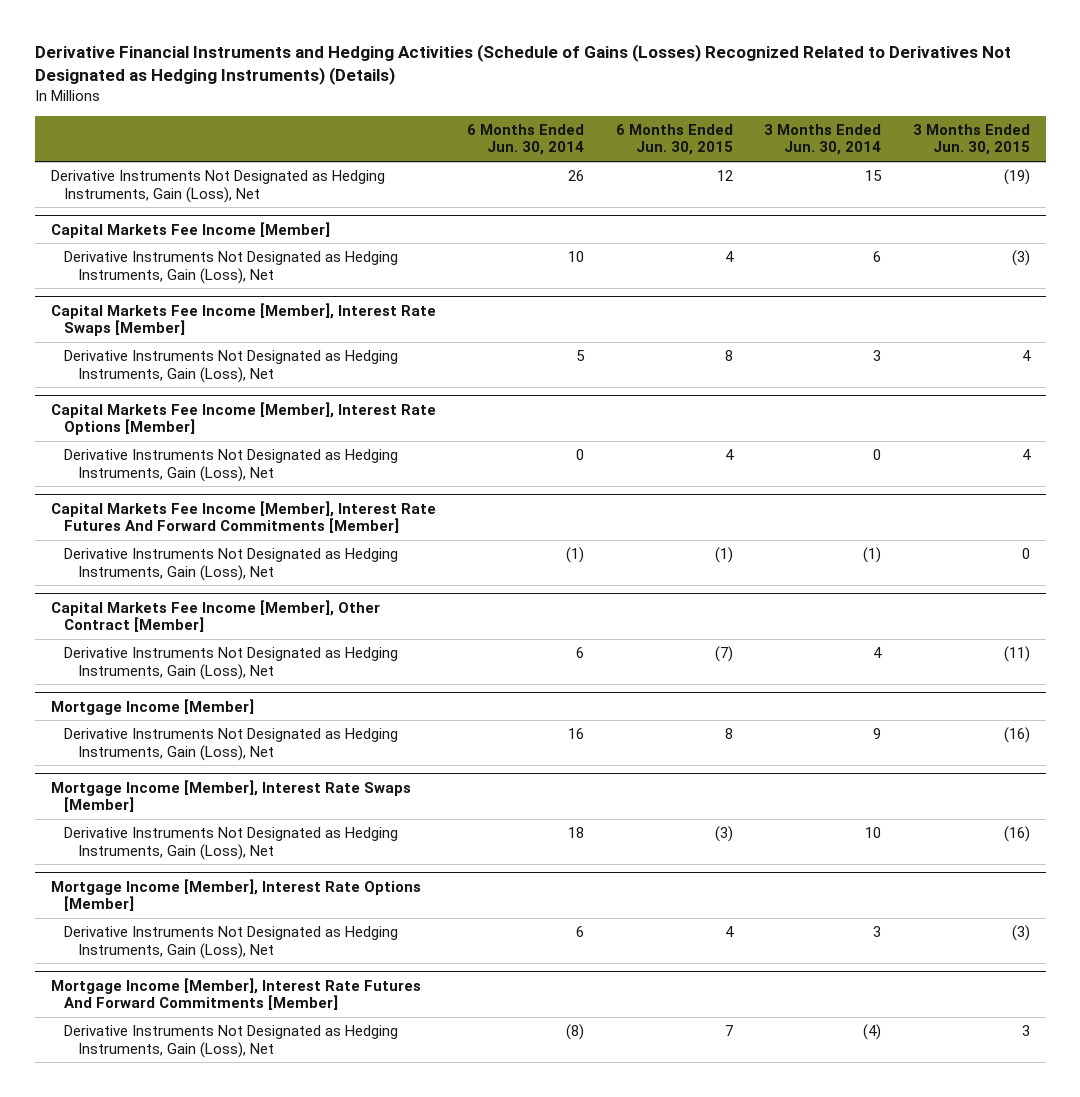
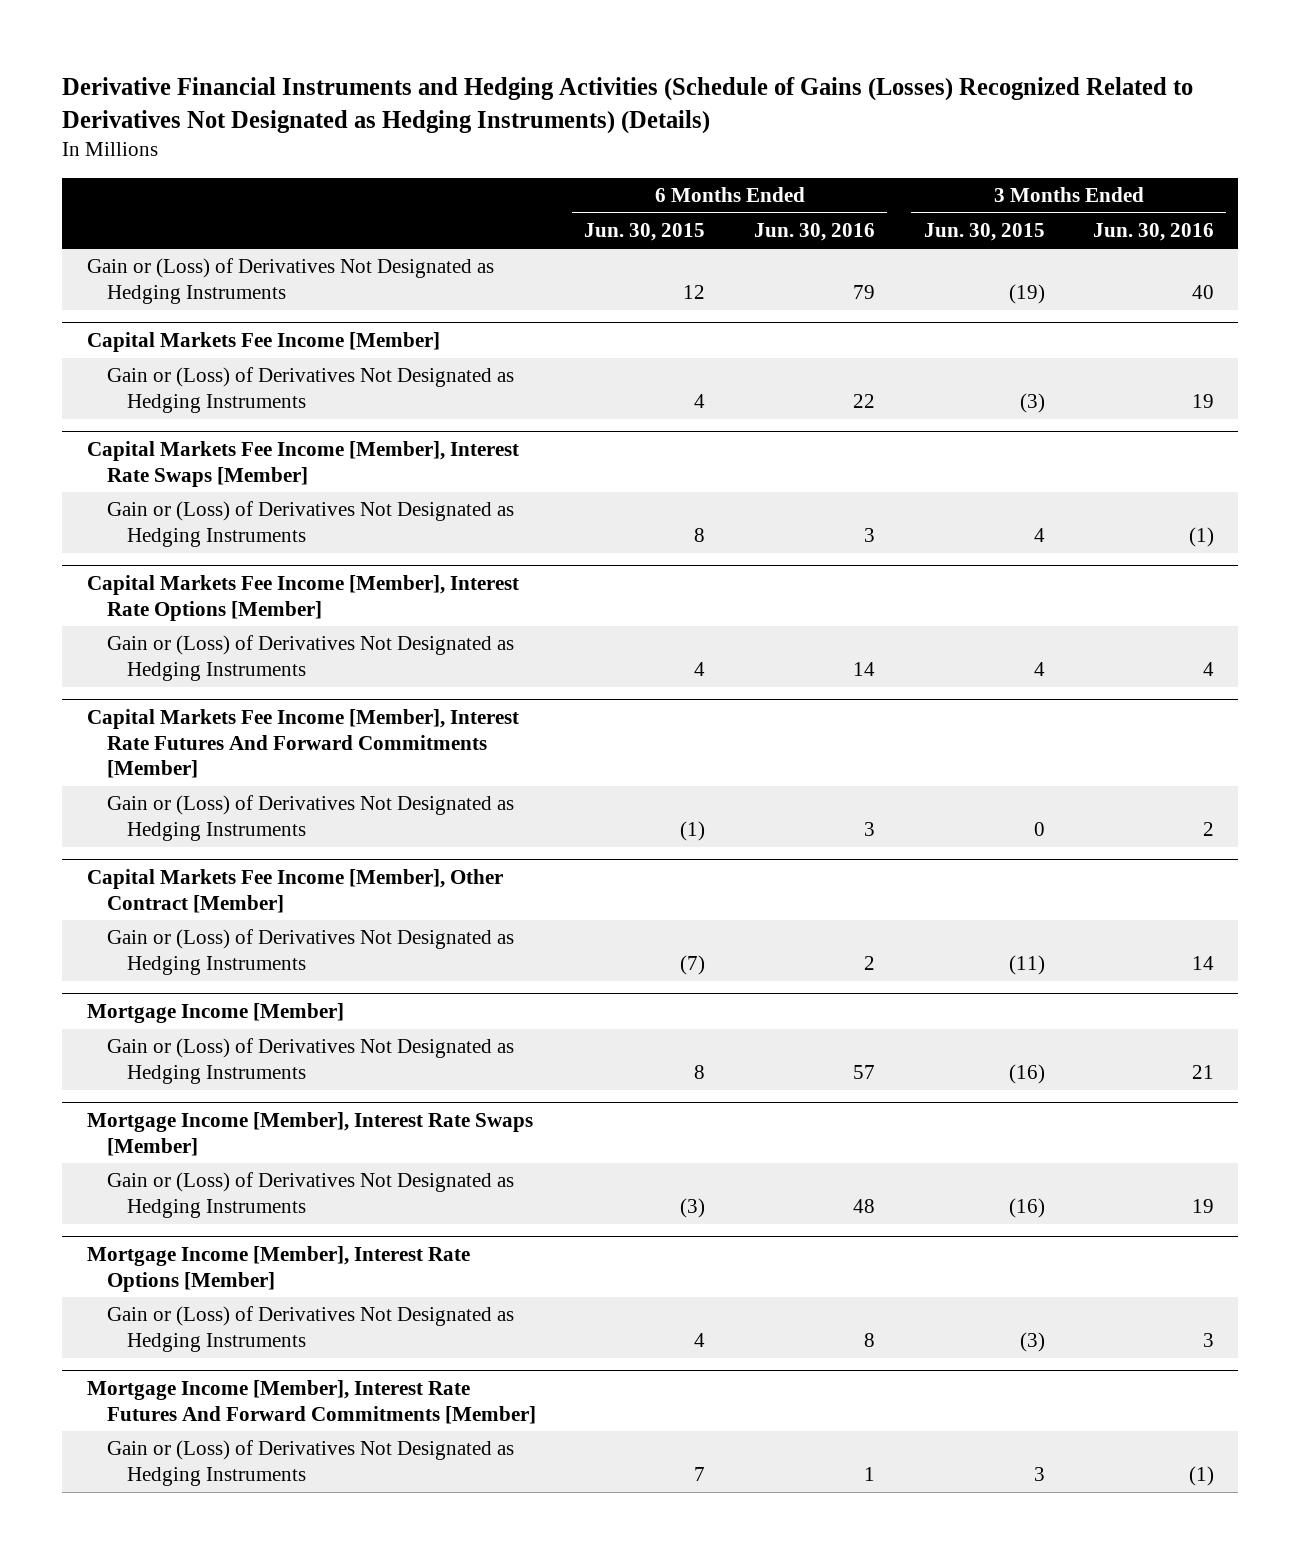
[467,124,585,156] 6 Months Ended Jun. 30, 2014 -> none
[764,124,882,156] 3 Months Ended Jun. 30, 2014 -> none
none -> [754,223,876,242] Jun. 30, 2016
none -> [1093,223,1215,242] Jun. 30, 2016
[50,170,385,203] Derivative Instruments Not Designated as Hedging Instruments, Gain (Loss), Net -> [86,258,494,304] Gain or (Loss) of Derivatives Not Designated as Hedging Instruments
[64,251,399,284] Derivative Instruments Not Designated as Hedging Instruments, Gain (Loss), Net -> [106,367,514,413] Gain or (Loss) of Derivatives Not Designated as Hedging Instruments
[64,350,399,383] Derivative Instruments Not Designated as Hedging Instruments, Gain (Loss), Net -> [106,501,514,547] Gain or (Loss) of Derivatives Not Designated as Hedging Instruments
[64,449,399,482] Derivative Instruments Not Designated as Hedging Instruments, Gain (Loss), Net -> [106,635,514,681] Gain or (Loss) of Derivatives Not Designated as Hedging Instruments
[64,548,399,581] Derivative Instruments Not Designated as Hedging Instruments, Gain (Loss), Net -> [106,795,514,841] Gain or (Loss) of Derivatives Not Designated as Hedging Instruments
[64,647,399,680] Derivative Instruments Not Designated as Hedging Instruments, Gain (Loss), Net -> [106,929,514,975] Gain or (Loss) of Derivatives Not Designated as Hedging Instruments
[64,728,399,761] Derivative Instruments Not Designated as Hedging Instruments, Gain (Loss), Net -> [106,1038,514,1084] Gain or (Loss) of Derivatives Not Designated as Hedging Instruments
[64,827,399,860] Derivative Instruments Not Designated as Hedging Instruments, Gain (Loss), Net -> [106,1172,514,1218] Gain or (Loss) of Derivatives Not Designated as Hedging Instruments
[64,926,399,959] Derivative Instruments Not Designated as Hedging Instruments, Gain (Loss), Net -> [106,1306,514,1352] Gain or (Loss) of Derivatives Not Designated as Hedging Instruments
[64,1025,399,1058] Derivative Instruments Not Designated as Hedging Instruments, Gain (Loss), Net -> [106,1440,514,1486] Gain or (Loss) of Derivatives Not Designated as Hedging Instruments

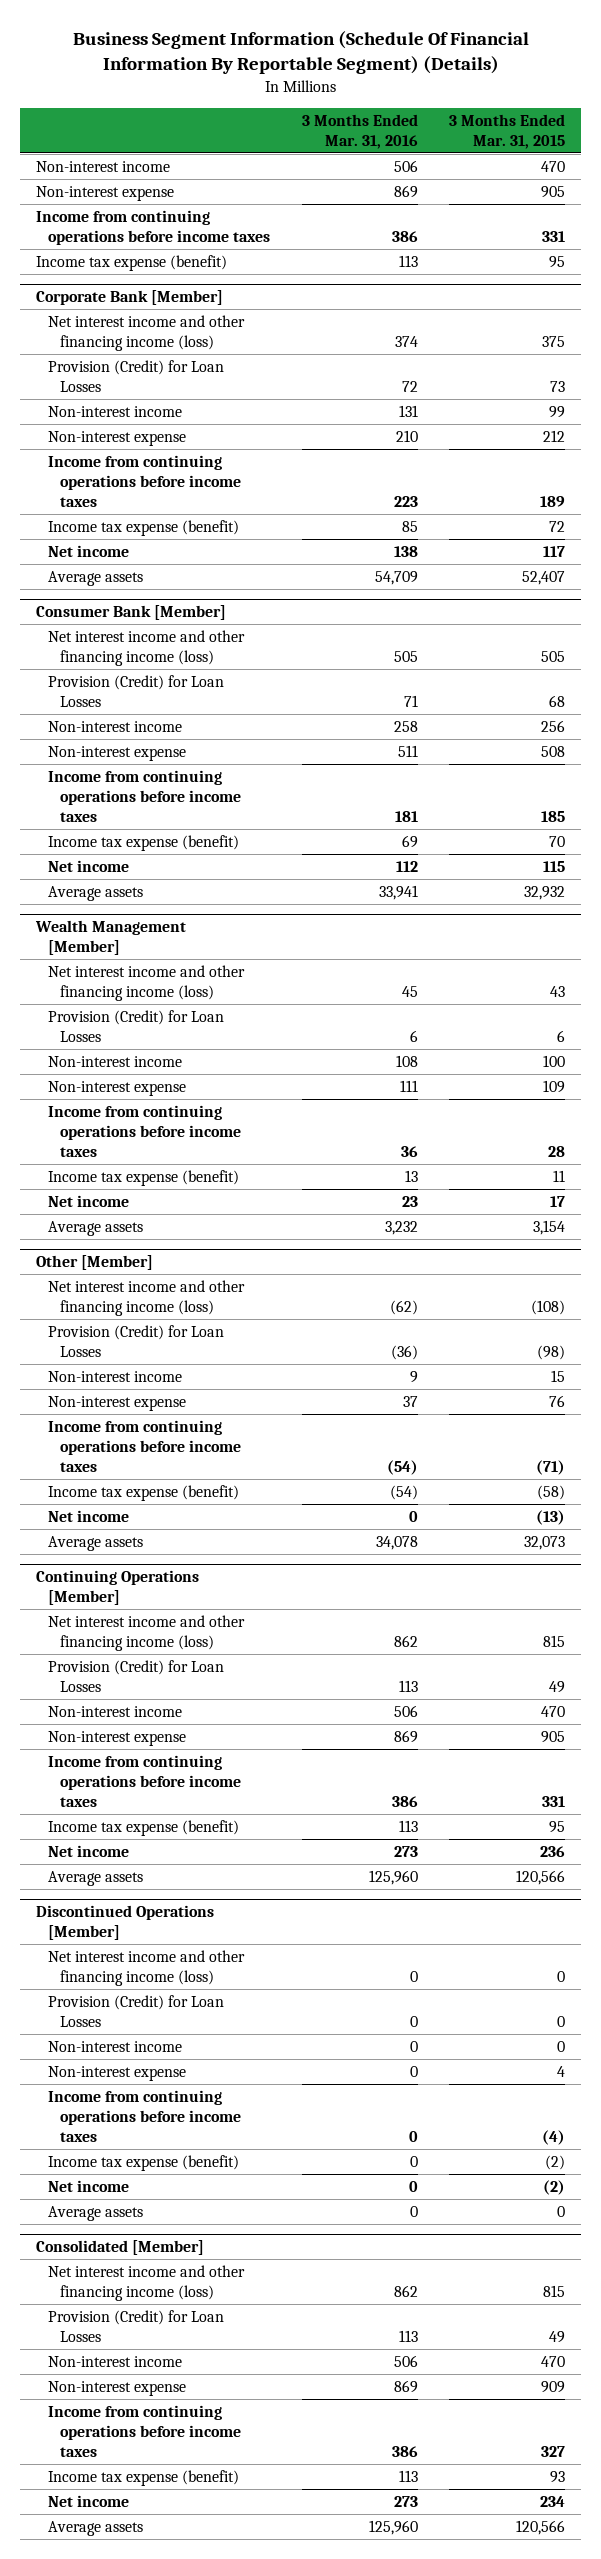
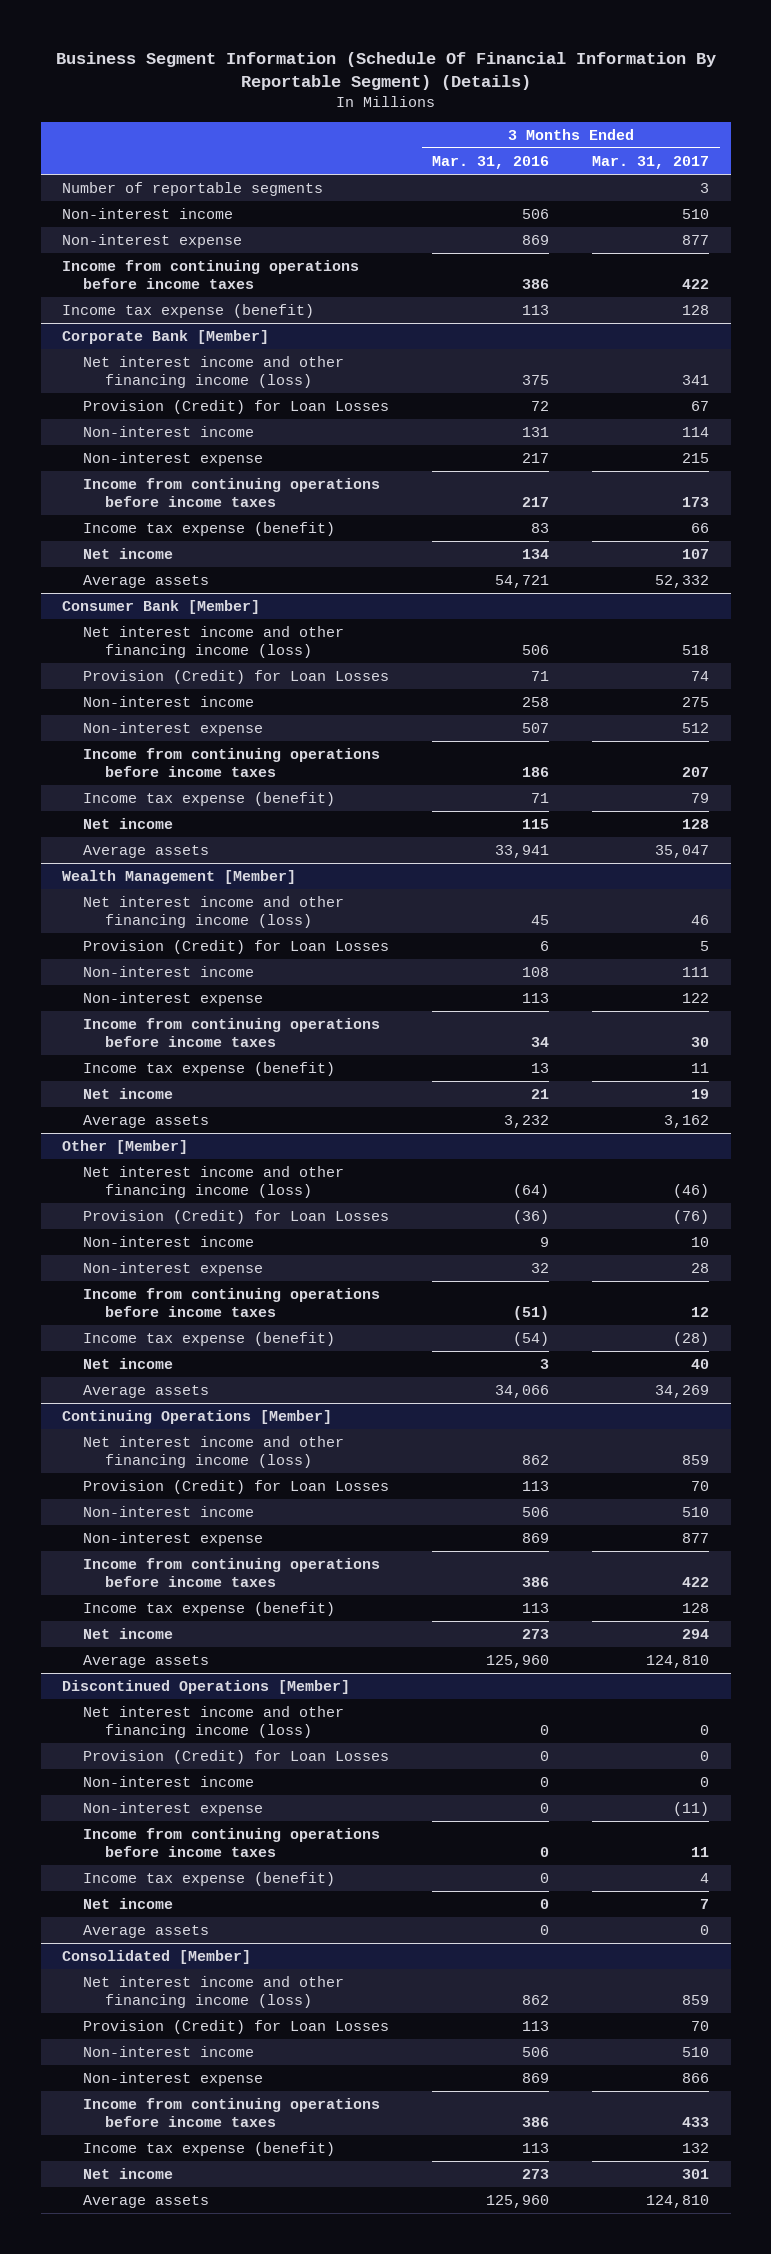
[449,113,566,149] 3 Months Ended Mar. 31, 2015 -> none
none -> [592,155,710,169] Mar. 31, 2017
none -> [62,182,324,197] Number of reportable segments
[394,336,418,348] 374 -> [522,374,550,385] 375
[395,429,418,442] 210 -> [522,453,550,464] 217
[393,496,418,508] 223 -> [522,496,550,507] 217
[401,520,418,532] 85 -> [531,523,550,534] 83
[393,545,418,557] 138 -> [522,549,550,560] 134
[374,570,418,585] 54,709 -> [495,575,550,589] 54,721
[393,651,418,663] 505 -> [522,644,550,655] 506
[397,744,418,757] 511 -> [522,723,550,734] 507
[394,811,418,823] 181 -> [522,766,550,777] 186
[401,834,418,848] 69 -> [531,793,550,804] 71
[395,860,418,872] 112 -> [522,819,550,830] 115
[399,1079,418,1092] 111 -> [522,993,550,1004] 113
[400,1146,418,1158] 36 -> [531,1036,550,1047] 34
[401,1195,418,1207] 23 -> [531,1089,550,1100] 21
[389,1300,418,1316] (62) -> [513,1183,550,1198] (64)
[402,1395,418,1407] 37 -> [531,1263,550,1274] 32
[386,1460,418,1476] (54) -> [513,1305,550,1320] (51)
[408,1510,418,1522] 0 -> [540,1359,550,1370] 3
[375,1535,418,1550] 34,078 -> [495,1385,550,1399] 34,066

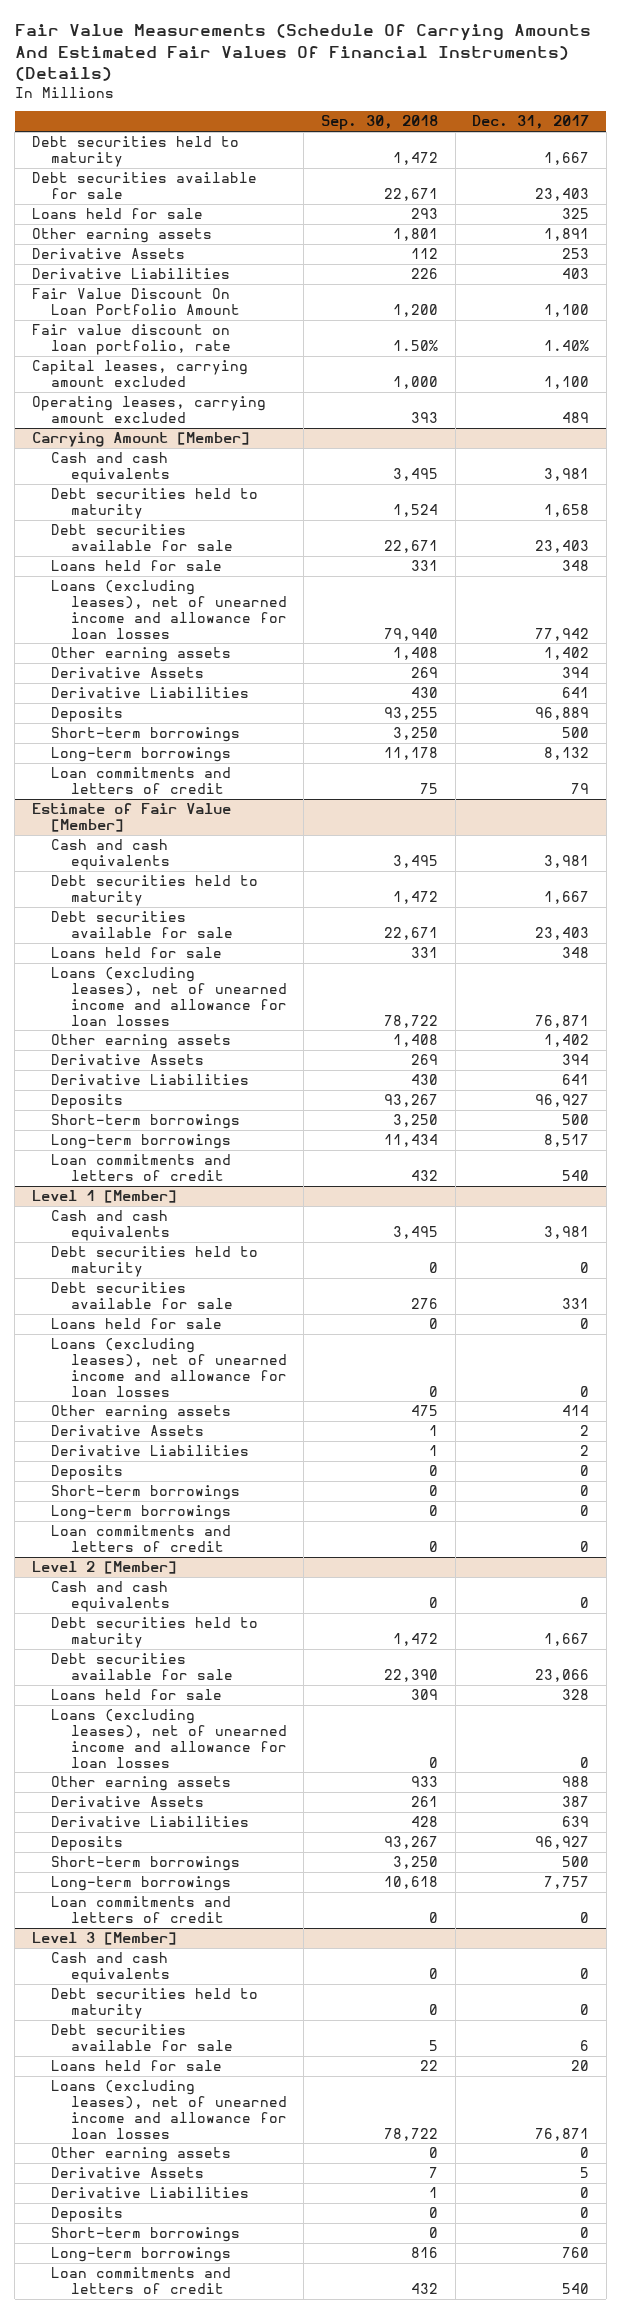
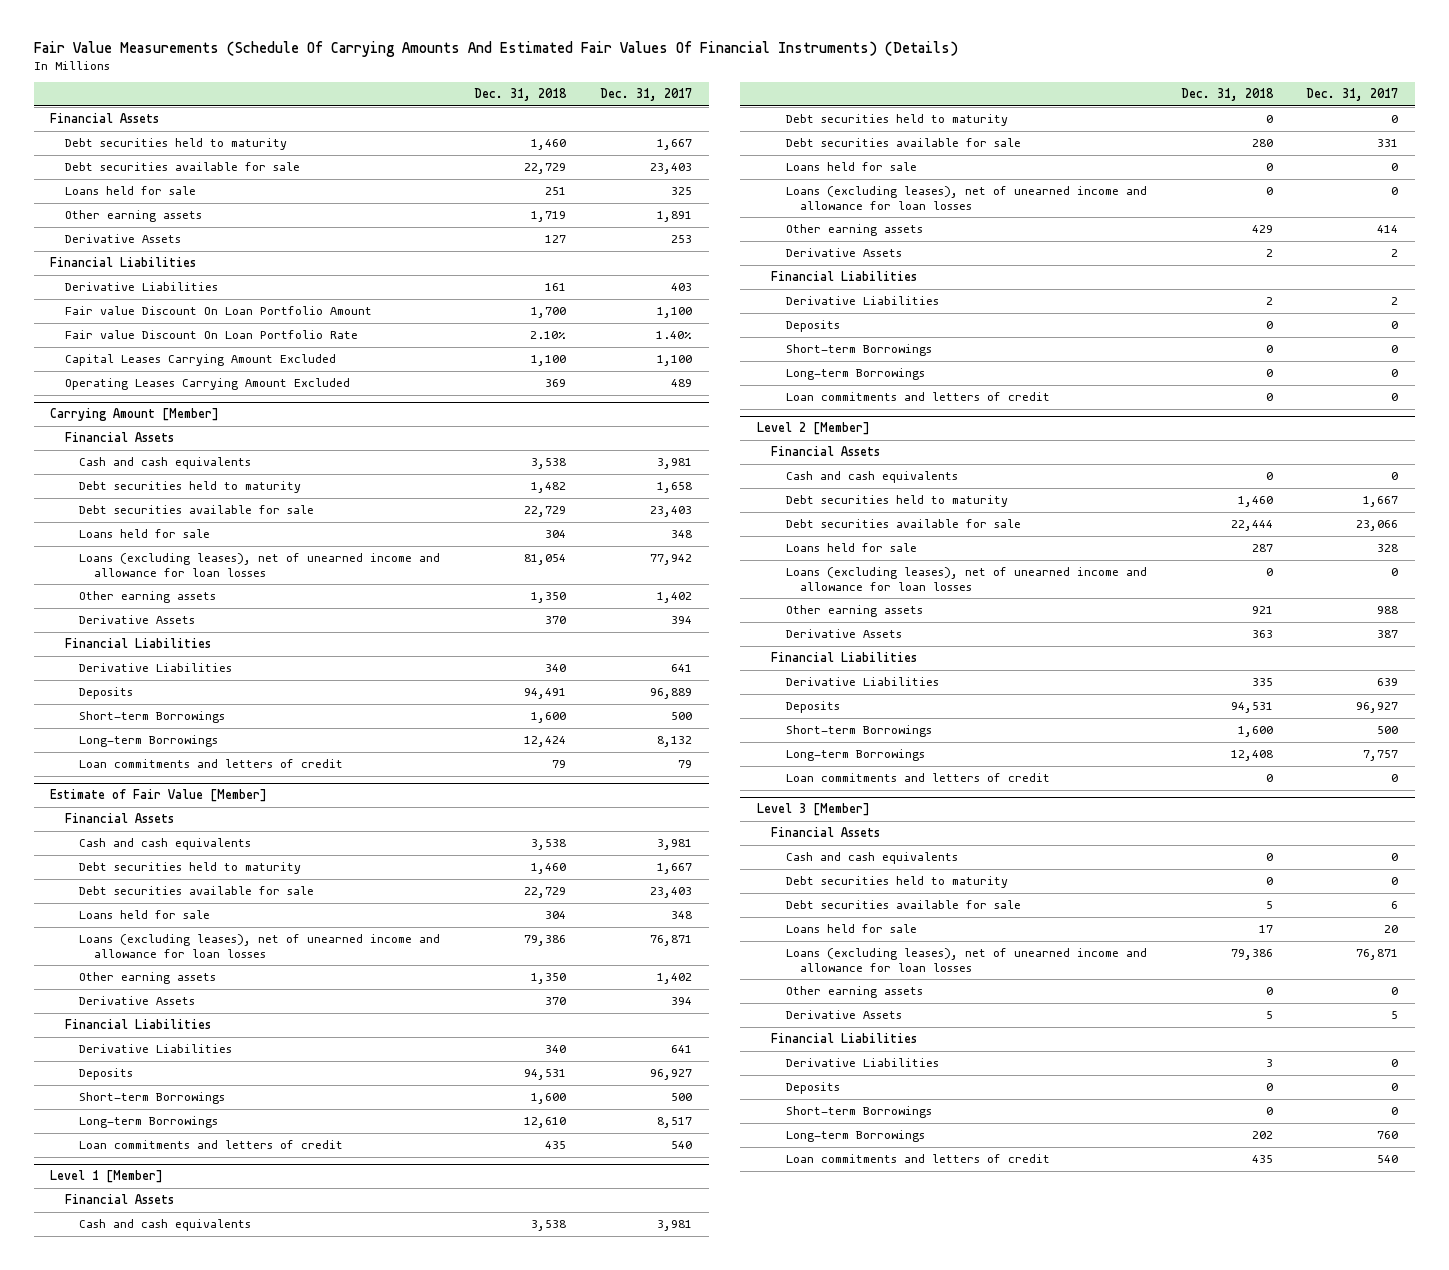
[321,115,439,131] Sep. 30, 2018 -> none
none -> [474,88,568,102] Dec. 31, 2018
none -> [50,113,160,124] Financial Assets
none -> [50,257,197,268] Financial Liabilities
[31,288,241,315] Fair Value Discount On Loan Portfolio Amount -> [64,306,372,316] Fair value Discount On Loan Portfolio Amount
[31,324,232,355] Fair value discount on loan portfolio, rate -> [64,330,358,340] Fair value Discount On Loan Portfolio Rate
[31,360,248,387] Capital leases, carrying amount excluded -> [64,354,336,367] Capital Leases Carrying Amount Excluded
[31,396,266,423] Operating leases, carrying amount excluded -> [64,378,350,391] Operating Leases Carrying Amount Excluded
none -> [64,432,174,443] Financial Assets
none -> [64,638,211,649] Financial Liabilities
[51,727,241,743] Short-term borrowings -> [79,711,226,724] Short-term Borrowings
[51,747,232,763] Long-term borrowings -> [79,735,219,748] Long-term Borrowings
none -> [64,813,174,824] Financial Assets
none -> [64,1019,211,1030] Financial Liabilities
[51,1114,241,1130] Short-term borrowings -> [79,1092,226,1105] Short-term Borrowings
[51,1134,232,1150] Long-term borrowings -> [79,1116,219,1129] Long-term Borrowings
none -> [64,1194,174,1205] Financial Assets
none -> [771,271,918,282] Financial Liabilities
[51,1485,241,1501] Short-term borrowings -> [785,344,932,357] Short-term Borrowings
[51,1505,232,1521] Long-term borrowings -> [785,368,925,381] Long-term Borrowings
none -> [771,446,881,457] Financial Assets
none -> [771,652,918,663] Financial Liabilities
[51,1856,241,1872] Short-term borrowings -> [785,725,932,738] Short-term Borrowings
[51,1876,232,1892] Long-term borrowings -> [785,749,925,762] Long-term Borrowings
none -> [771,827,881,838] Financial Assets
none -> [771,1033,918,1044] Financial Liabilities
[51,2227,241,2243] Short-term borrowings -> [785,1106,932,1119] Short-term Borrowings
[51,2247,232,2263] Long-term borrowings -> [785,1130,925,1143] Long-term Borrowings

